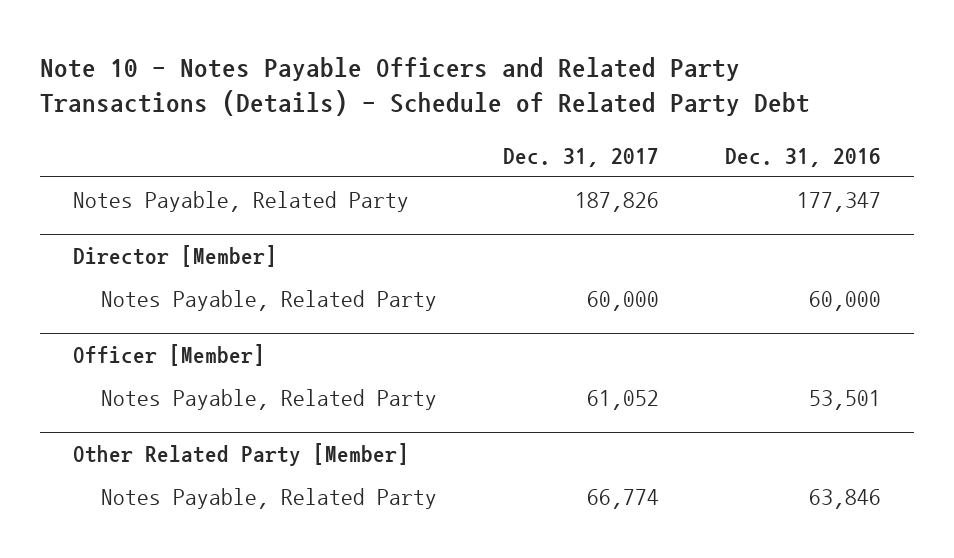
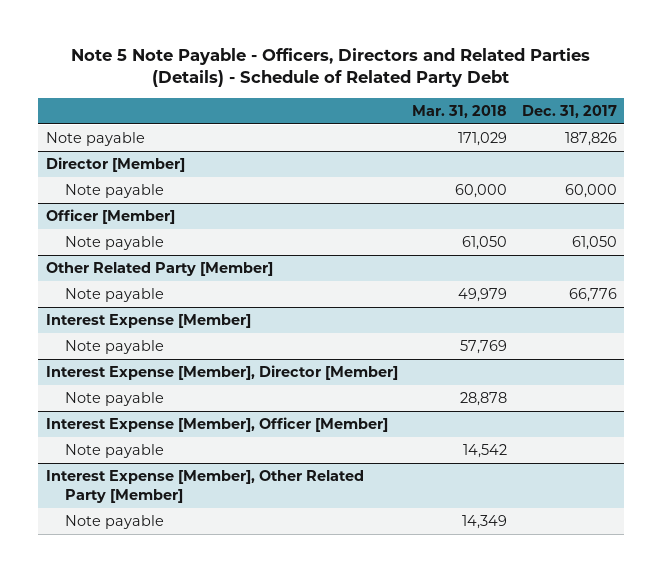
[40,56,811,117] Note 10 - Notes Payable Officers and Related Party Transactions (Details) - Schedule of Related Party Debt -> [71,47,591,88] Note 5 Note Payable - Officers, Directors and Related Parties (Details) - Schedule of Related Party Debt
[725,147,882,167] Dec. 31, 2016 -> none
none -> [412,104,508,118] Mar. 31, 2018
[73,190,410,212] Notes Payable, Related Party -> [45,132,145,147] Note payable
[100,289,437,311] Notes Payable, Related Party -> [64,184,164,199] Note payable
[100,388,437,410] Notes Payable, Related Party -> [64,236,164,251] Note payable
[586,389,659,410] 61,052 -> [571,236,617,251] 61,050
[100,487,437,509] Notes Payable, Related Party -> [64,288,164,303] Note payable
[586,488,659,509] 66,774 -> [568,288,617,303] 66,776
none -> [45,314,251,329] Interest Expense [Member]
none -> [64,340,164,355] Note payable
none -> [45,365,398,381] Interest Expense [Member], Director [Member]
none -> [64,392,164,407] Note payable
none -> [45,417,388,433] Interest Expense [Member], Officer [Member]
none -> [64,444,164,459] Note payable
none -> [45,470,364,503] Interest Expense [Member], Other Related Party [Member]
none -> [64,515,164,530] Note payable

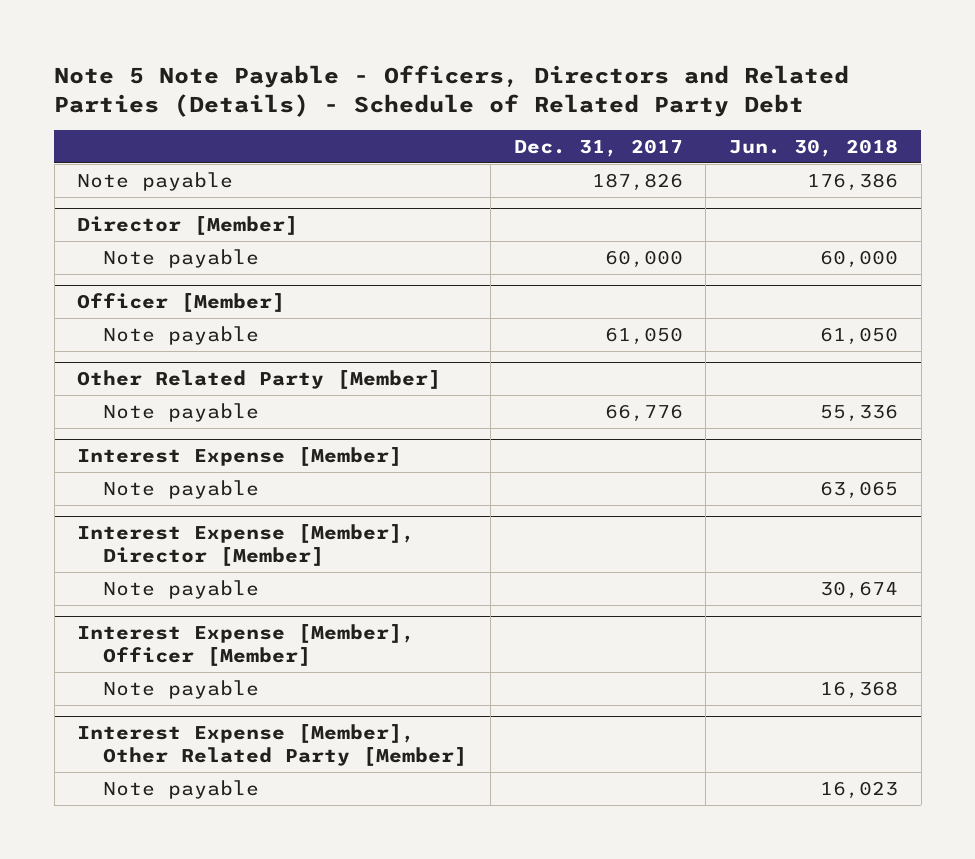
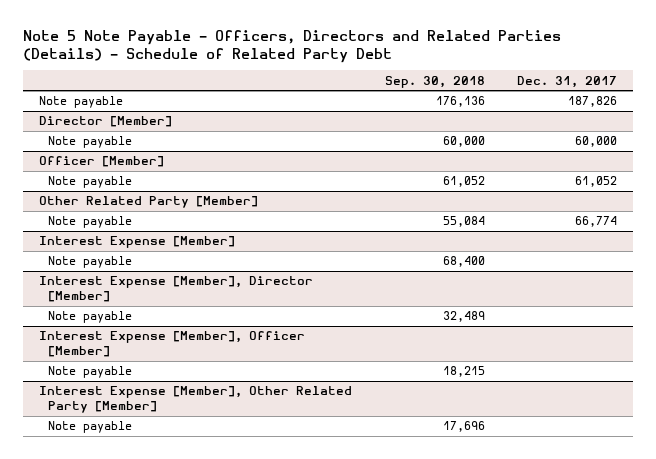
[729,138,899,157] Jun. 30, 2018 -> none
none -> [384,75,485,88] Sep. 30, 2018
[604,326,683,345] 61,050 -> [575,176,618,188] 61,052
[604,403,683,422] 66,776 -> [575,216,618,228] 66,774

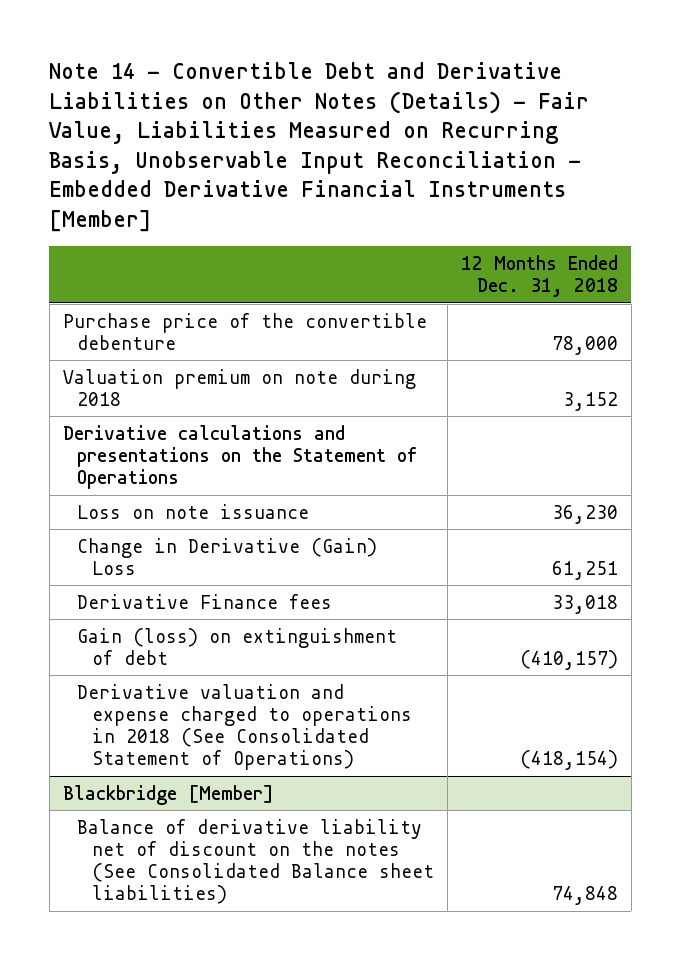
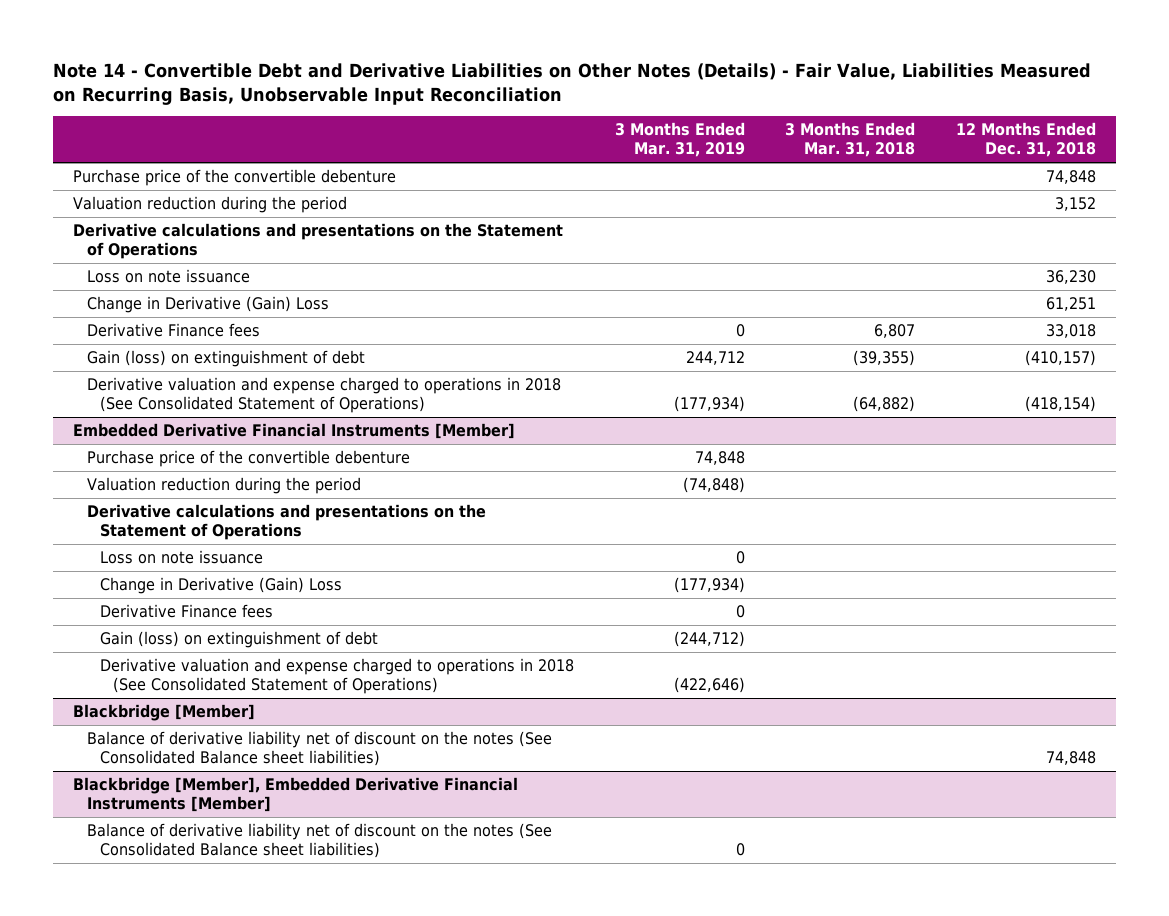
[49,61,590,233] Note 14 - Convertible Debt and Derivative Liabilities on Other Notes (Details) - Fair Value, Liabilities Measured on Recurring Basis, Unobservable Input Reconciliation - Embedded Derivative Financial Instruments [Member] -> [53,62,1092,105] Note 14 - Convertible Debt and Derivative Liabilities on Other Notes (Details) - Fair Value, Liabilities Measured on Recurring Basis, Unobservable Input Reconciliation
none -> [614,121,745,158] 3 Months Ended Mar. 31, 2019
none -> [785,121,916,158] 3 Months Ended Mar. 31, 2018
[551,335,618,355] 78,000 -> [1045,169,1096,184] 74,848
[62,368,416,406] Valuation premium on note during 2018 -> [73,195,348,213] Valuation reduction during the period
none -> [73,422,516,439] Embedded Derivative Financial Instruments [Member]
none -> [86,449,410,467] Purchase price of the convertible debenture
none -> [86,476,361,494] Valuation reduction during the period
none -> [86,503,486,541] Derivative calculations and presentations on the Statement of Operations
none -> [100,549,264,564] Loss on note issuance
none -> [100,576,343,594] Change in Derivative (Gain) Loss
none -> [100,603,274,618] Derivative Finance fees
none -> [100,630,379,648] Gain (loss) on extinguishment of debt
none -> [100,657,575,695] Derivative valuation and expense charged to operations in 2018 (See Consolidated Statement of Operations)
none -> [73,776,519,813] Blackbridge [Member], Embedded Derivative Financial Instruments [Member]
none -> [86,822,552,859] Balance of derivative liability net of discount on the notes (See Consolidated Balance sheet liabilities)

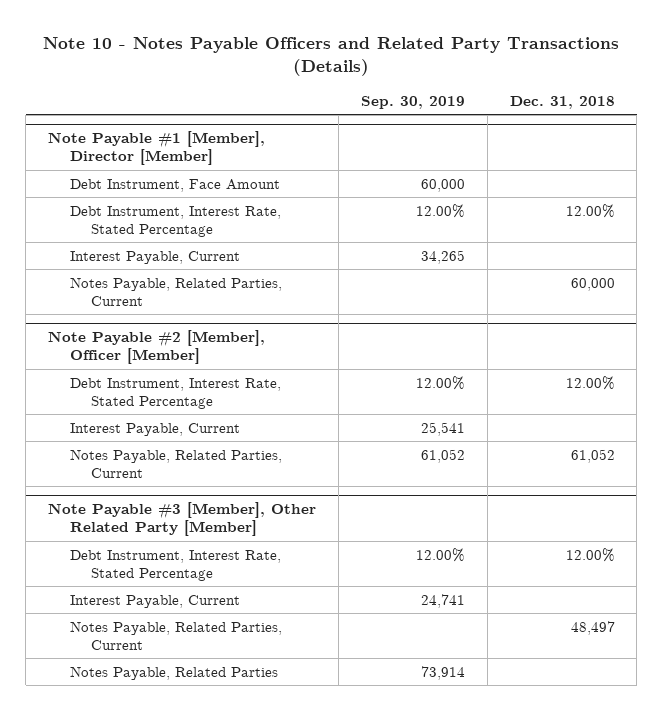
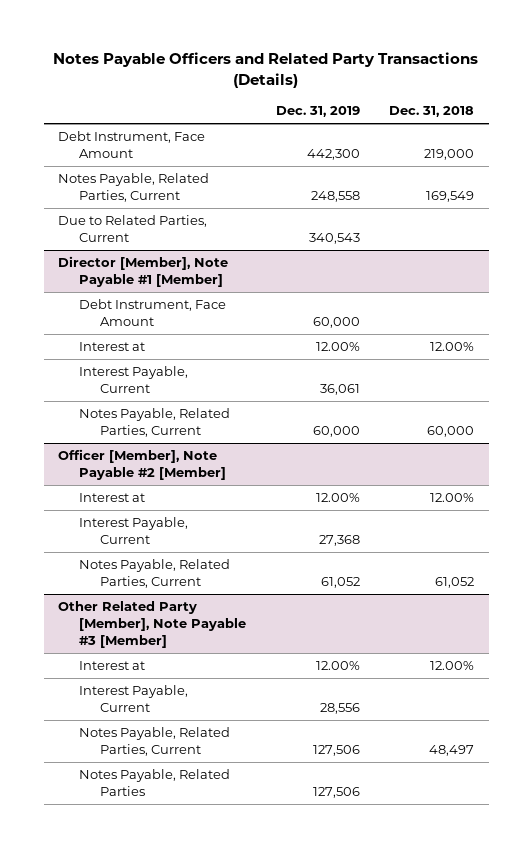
[43,37,620,77] Note 10 - Notes Payable Officers and Related Party Transactions (Details) -> [53,52,479,88] Notes Payable Officers and Related Party Transactions (Details)
[360,95,465,109] Sep. 30, 2019 -> none
none -> [275,106,360,118] Dec. 31, 2019
none -> [58,131,206,158] Debt Instrument, Face Amount
none -> [58,173,210,202] Notes Payable, Related Parties, Current
none -> [58,215,208,242] Due to Related Parties, Current
[48,130,266,166] Note Payable #1 [Member], Director [Member] -> [58,256,229,287] Director [Member], Note Payable #1 [Member]
[69,205,281,238] Debt Instrument, Interest Rate, Stated Percentage -> [79,342,146,352] Interest at
[48,329,266,365] Note Payable #2 [Member], Officer [Member] -> [58,449,227,480] Officer [Member], Note Payable #2 [Member]
[69,377,281,410] Debt Instrument, Interest Rate, Stated Percentage -> [79,493,146,503] Interest at
[48,501,317,537] Note Payable #3 [Member], Other Related Party [Member] -> [58,601,247,648] Other Related Party [Member], Note Payable #3 [Member]
[69,549,281,582] Debt Instrument, Interest Rate, Stated Percentage -> [79,661,146,671] Interest at

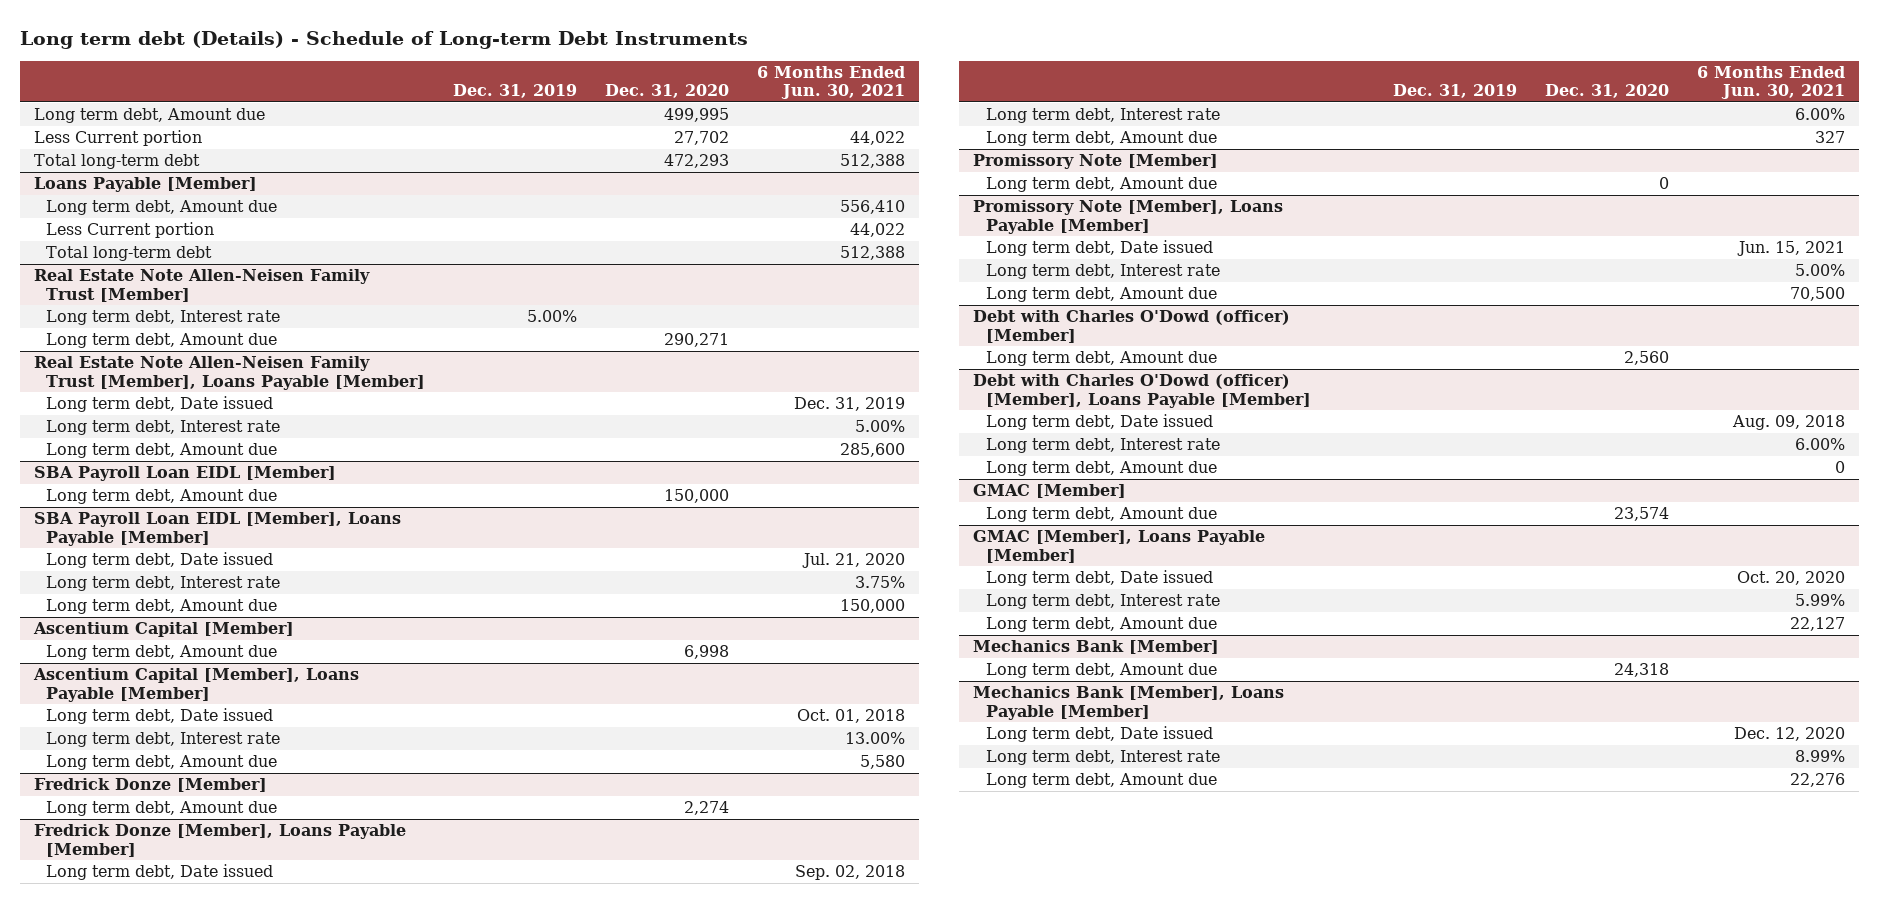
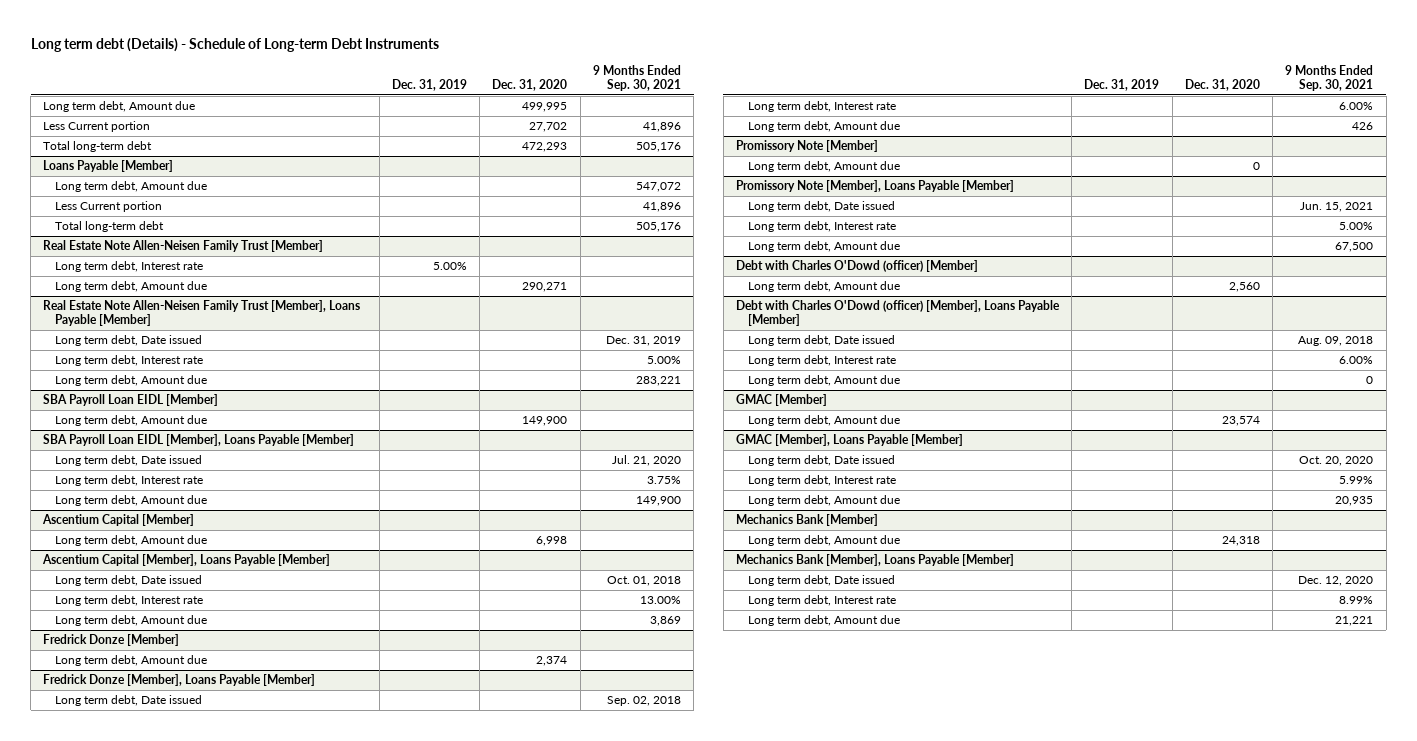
[757,65,906,100] 6 Months Ended Jun. 30, 2021 -> none
none -> [592,65,681,92] 9 Months Ended Sep. 30, 2021
[664,489,730,504] 150,000 -> [522,416,568,427] 149,900
[684,801,730,816] 2,274 -> [536,656,568,667] 2,374

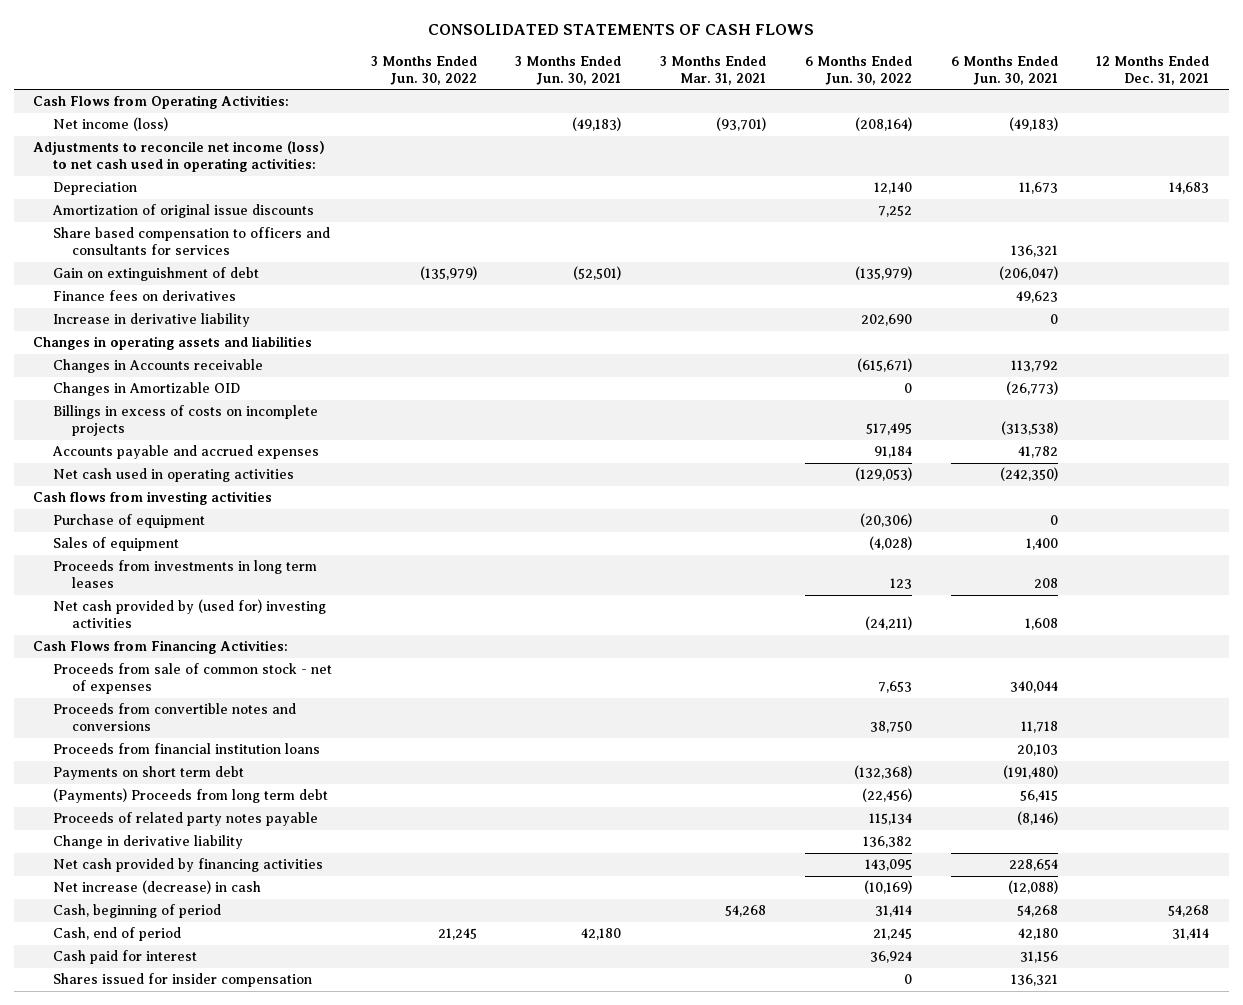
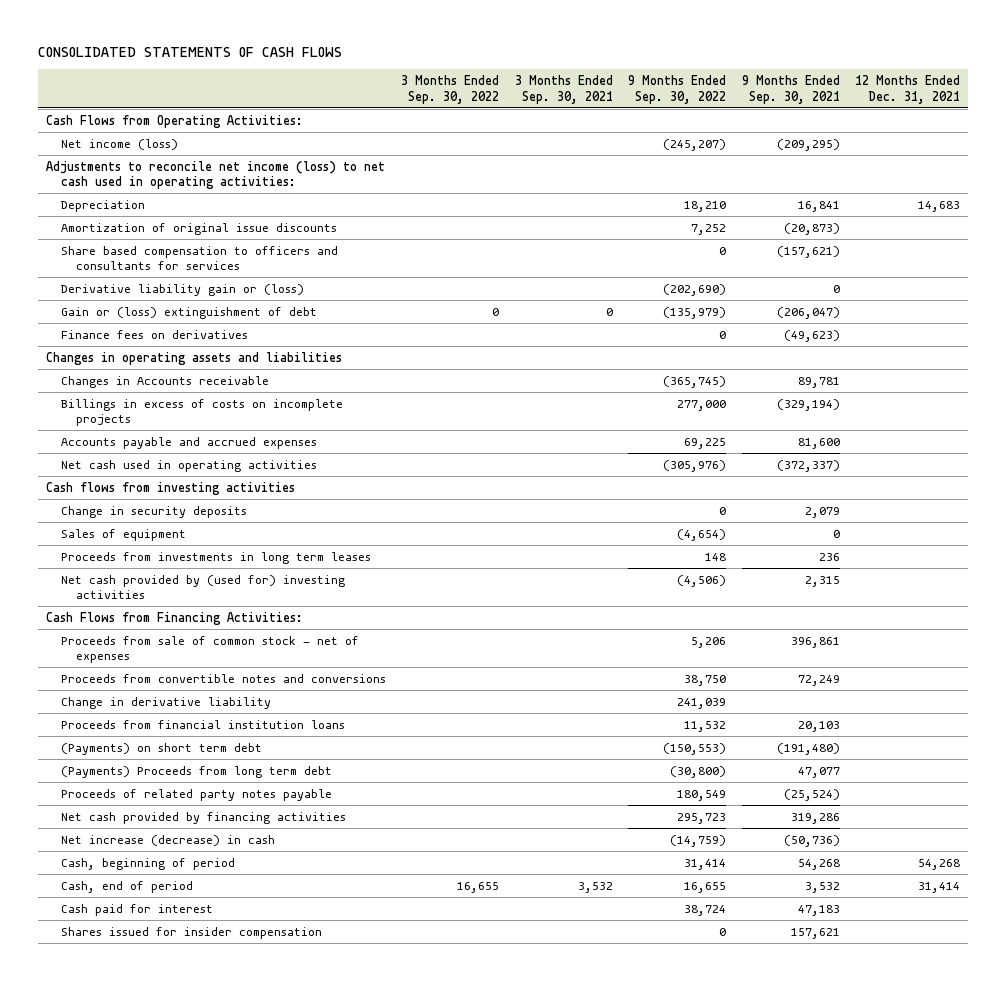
[370,55,477,85] 3 Months Ended Jun. 30, 2022 -> none
[515,55,622,85] 3 Months Ended Jun. 30, 2021 -> none
[660,55,767,85] 3 Months Ended Mar. 31, 2021 -> none
[804,55,912,85] 6 Months Ended Jun. 30, 2022 -> none
[950,55,1058,85] 6 Months Ended Jun. 30, 2021 -> none
none -> [401,75,500,104] 3 Months Ended Sep. 30, 2022
none -> [514,75,613,104] 3 Months Ended Sep. 30, 2021
none -> [628,75,727,104] 9 Months Ended Sep. 30, 2022
none -> [741,75,840,104] 9 Months Ended Sep. 30, 2021
none -> [60,283,304,296] Derivative liability gain or (loss)
[52,267,259,282] Gain on extinguishment of debt -> [60,306,317,319] Gain or (loss) extinguishment of debt
[52,313,250,328] Increase in derivative liability -> none
[52,382,240,397] Changes in Amortizable OID -> none
[52,514,205,529] Purchase of equipment -> none
none -> [60,505,247,518] Change in security deposits
[52,835,243,850] Change in derivative liability -> [60,696,271,709] Change in derivative liability
[52,766,244,781] Payments on short term debt -> [60,742,262,755] (Payments) on short term debt

